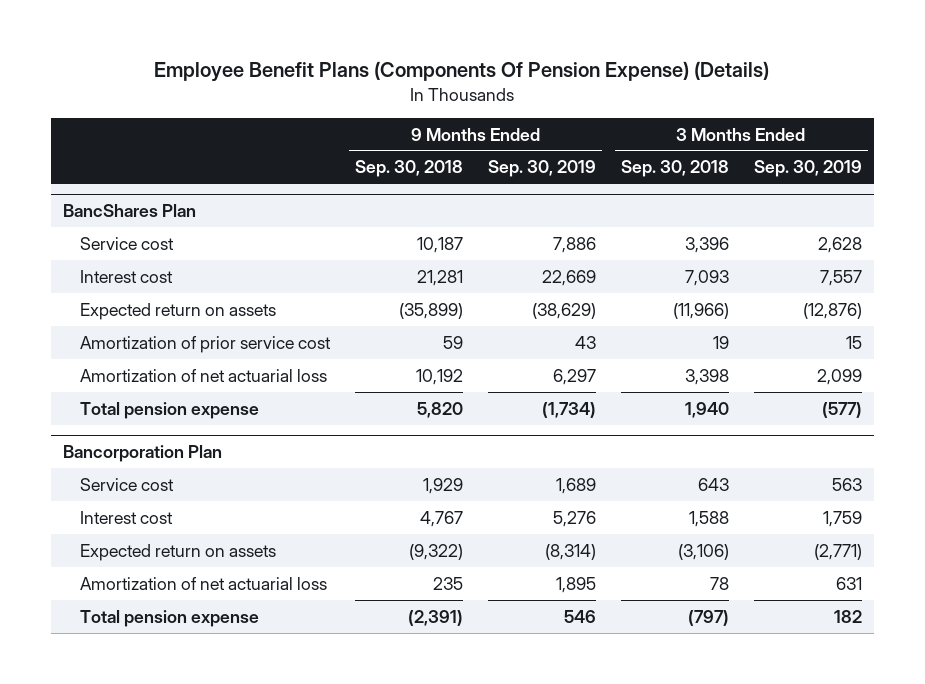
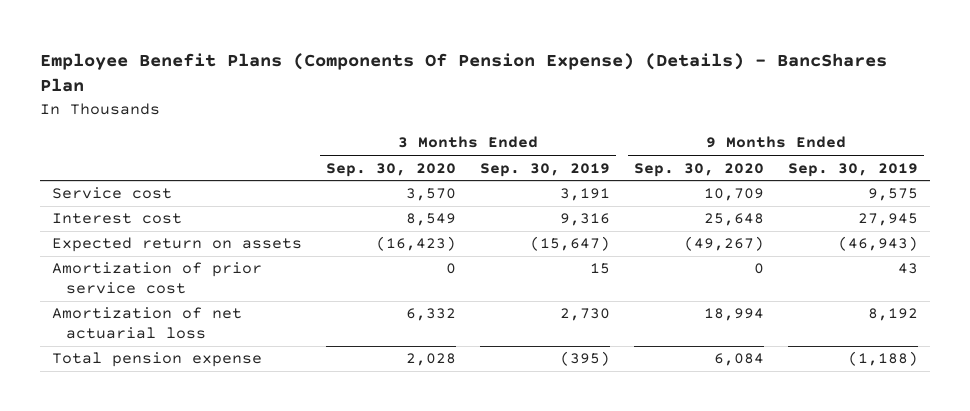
[154,61,770,83] Employee Benefit Plans (Components Of Pension Expense) (Details) -> [39,52,887,93] Employee Benefit Plans (Components Of Pension Expense) (Details) - BancShares Plan
[355,160,464,178] Sep. 30, 2018 -> none
[620,160,729,178] Sep. 30, 2018 -> none
none -> [326,162,457,177] Sep. 30, 2020
none -> [634,162,765,177] Sep. 30, 2020
[63,203,197,217] BancShares Plan -> none
[552,236,596,253] 7,886 -> [868,188,919,202] 9,575
[817,236,862,253] 2,628 -> [560,188,611,202] 3,191
[541,269,596,286] 22,669 -> [858,213,919,227] 27,945
[819,269,862,286] 7,557 -> [560,213,611,227] 9,316
[531,302,596,319] (38,629) -> [838,236,919,252] (46,943)
[802,302,862,319] (12,876) -> [530,236,611,252] (15,647)
[63,444,223,462] Bancorporation Plan -> none
[80,477,175,491] Service cost -> none
[80,510,174,524] Interest cost -> none
[80,543,277,561] Expected return on assets -> none
[80,576,328,590] Amortization of net actuarial loss -> none
[80,609,260,627] Total pension expense -> none
[552,368,596,385] 6,297 -> [868,308,919,322] 8,192
[816,368,862,385] 2,099 -> [560,308,611,322] 2,730
[541,401,596,418] (1,734) -> [848,351,919,367] (1,188)
[821,401,862,418] (577) -> [560,351,611,367] (395)

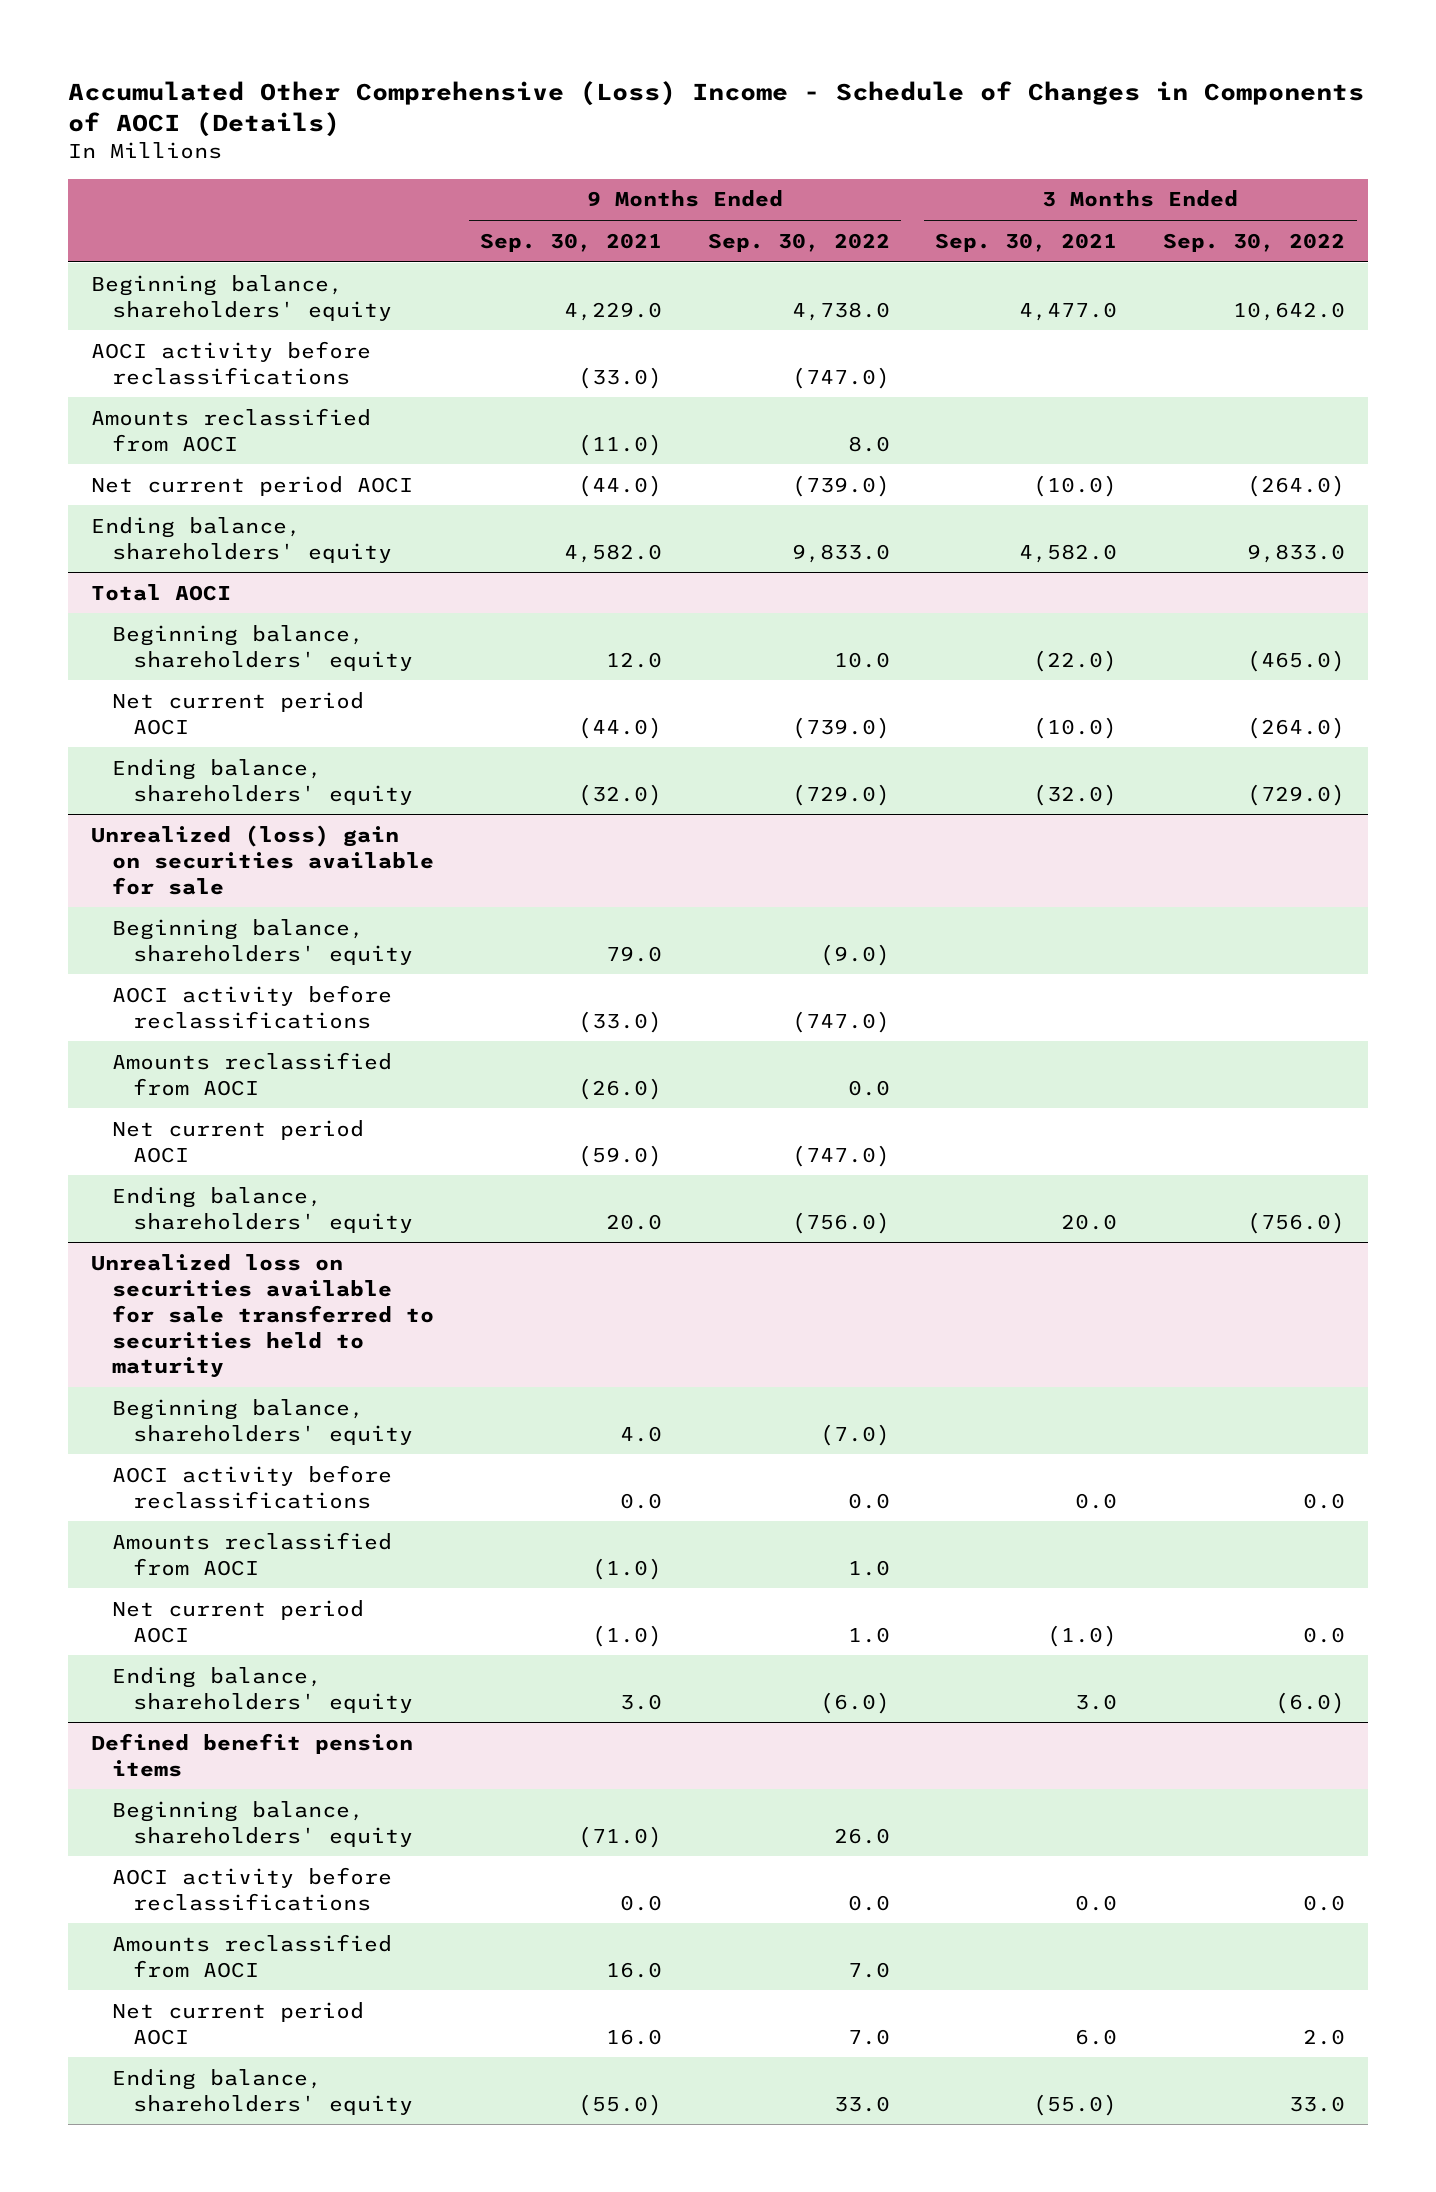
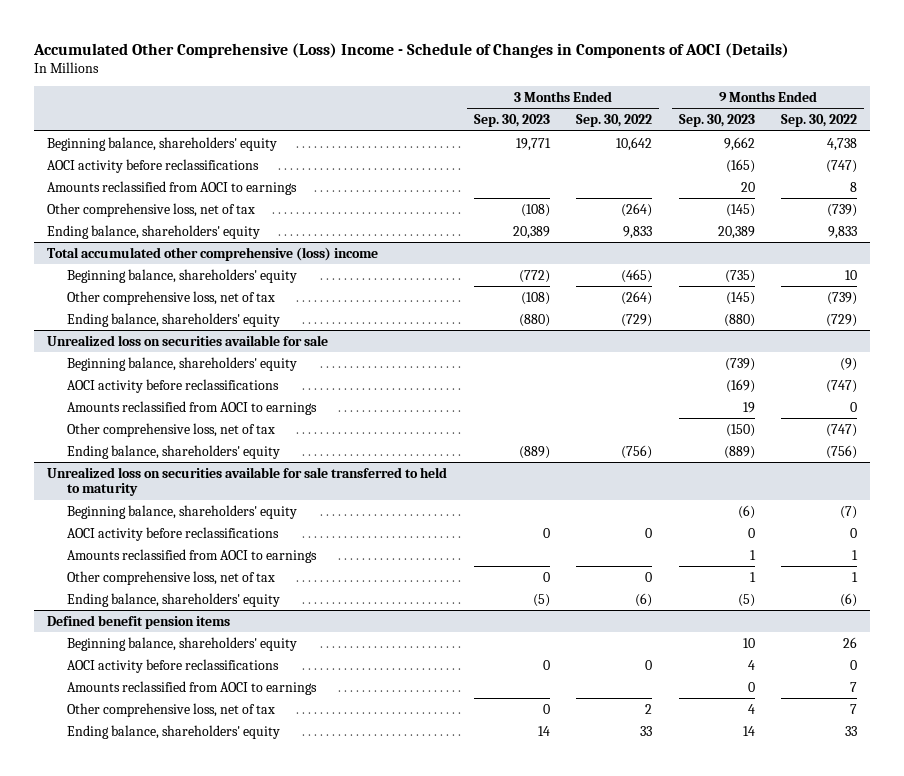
[480,232,663,252] Sep. 30, 2021 -> none
[935,232,1118,252] Sep. 30, 2021 -> none
none -> [473,114,550,128] Sep. 30, 2023
none -> [678,114,755,128] Sep. 30, 2023
[91,475,414,496] Net current period AOCI -> none
[112,691,365,735] Net current period AOCI -> none
[112,1119,365,1163] Net current period AOCI -> none
[112,1599,365,1643] Net current period AOCI -> none
[791,301,890,321] 4,738.0 -> [827,137,858,151] 4,738
[1233,301,1346,321] 10,642.0 -> [616,136,653,151] 10,642
[791,366,890,389] (747.0) -> [826,159,858,173] (747)
[91,407,372,452] Amounts reclassified from AOCI -> [47,180,298,195] Amounts reclassified from AOCI to earnings
[847,435,890,452] 8.0 -> [850,181,858,192] 8
none -> [47,202,256,217] Other comprehensive loss, net of tax
[791,543,890,563] 9,833.0 -> [828,225,858,239] 9,833
[1247,543,1346,563] 9,833.0 -> [623,225,653,239] 9,833
[91,583,232,601] Total AOCI -> [47,246,379,261] Total accumulated other comprehensive (loss) income
[833,651,890,668] 10.0 -> [845,269,858,280] 10
[1247,649,1346,672] (465.0) -> [621,268,653,283] (465)
none -> [67,290,276,305] Other comprehensive loss, net of tax
[791,783,890,806] (729.0) -> [826,313,858,327] (729)
[1247,783,1346,806] (729.0) -> [621,313,653,327] (729)
[91,824,435,895] Unrealized (loss) gain on securities available for sale -> [47,334,329,346] Unrealized loss on securities available for sale
[819,943,890,966] (9.0) -> [840,357,858,371] (9)
[791,1010,890,1033] (747.0) -> [826,379,858,393] (747)
[112,1051,393,1096] Amounts reclassified from AOCI -> [67,400,318,415] Amounts reclassified from AOCI to earnings
[847,1079,890,1096] 0.0 -> [850,401,858,412] 0
none -> [67,422,276,437] Other comprehensive loss, net of tax
[791,1211,890,1234] (756.0) -> [826,444,858,459] (756)
[1247,1211,1346,1234] (756.0) -> [621,444,653,459] (756)
[91,1253,435,1379] Unrealized loss on securities available for sale transferred to securities held to maturity -> [47,466,448,497] Unrealized loss on securities available for sale transferred to held to maturity
[819,1423,890,1446] (7.0) -> [840,505,858,519] (7)
[847,1492,890,1509] 0.0 -> [850,527,858,538] 0
[1303,1492,1346,1509] 0.0 -> [645,527,653,538] 0
[112,1531,393,1576] Amounts reclassified from AOCI -> [67,548,318,563] Amounts reclassified from AOCI to earnings
[847,1559,890,1576] 1.0 -> [852,549,859,560] 1
none -> [67,570,276,585] Other comprehensive loss, net of tax
[819,1691,890,1714] (6.0) -> [840,592,858,607] (6)
[1275,1691,1346,1714] (6.0) -> [635,592,653,607] (6)
[112,2001,365,2045] Net current period AOCI -> none
[833,1827,890,1844] 26.0 -> [843,636,858,648] 26
[847,1894,890,1911] 0.0 -> [850,659,858,670] 0
[1303,1894,1346,1911] 0.0 -> [645,659,653,670] 0
[112,1933,393,1978] Amounts reclassified from AOCI -> [67,680,318,695] Amounts reclassified from AOCI to earnings
[847,1961,890,1978] 7.0 -> [850,681,858,692] 7
none -> [67,702,276,717] Other comprehensive loss, net of tax
[833,2095,890,2112] 33.0 -> [845,725,858,736] 33
[1289,2095,1346,2112] 33.0 -> [640,725,653,736] 33

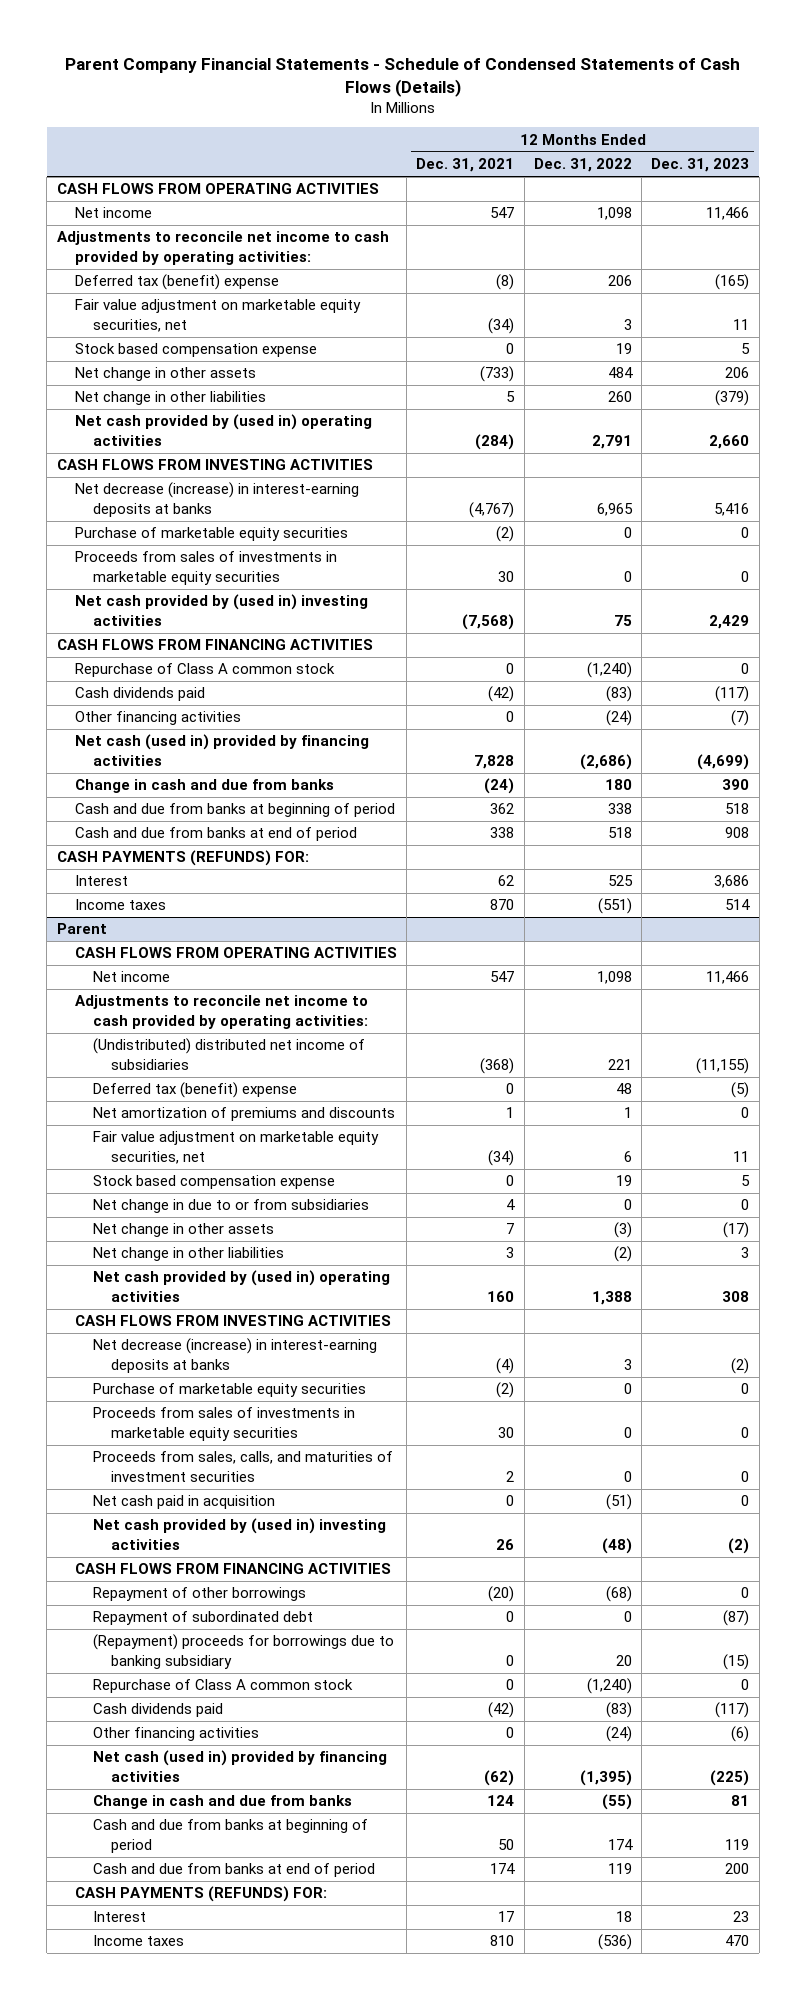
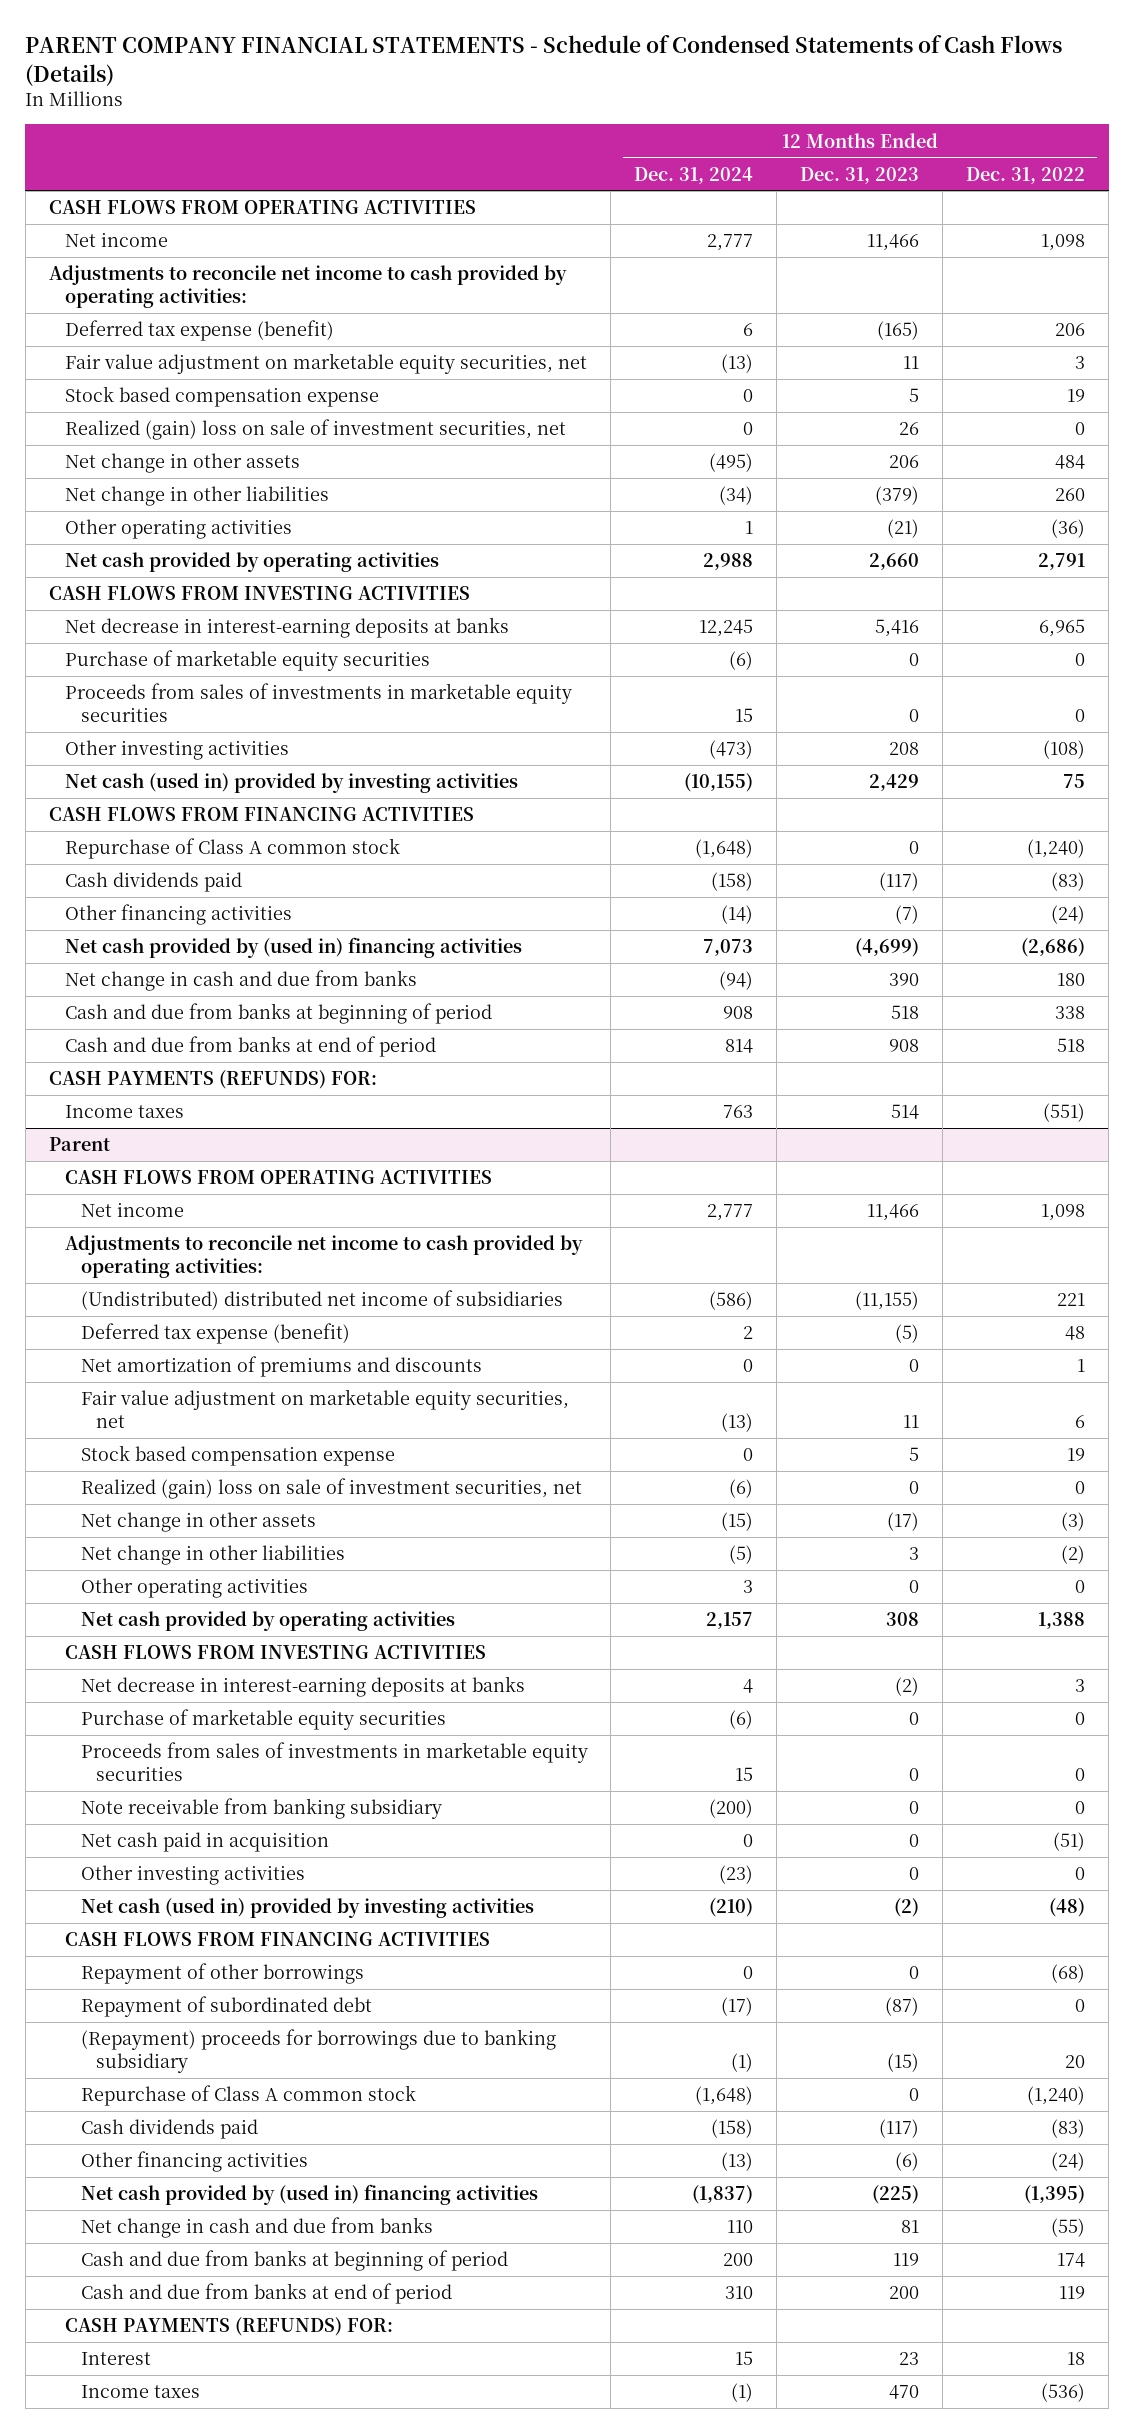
[65,57,741,97] Parent Company Financial Statements - Schedule of Condensed Statements of Cash Flows (Details) -> [25,35,1063,86] PARENT COMPANY FINANCIAL STATEMENTS - Schedule of Condensed Statements of Cash Flows (Details)
[416,158,515,173] Dec. 31, 2021 -> none
none -> [634,166,754,184] Dec. 31, 2024
[74,274,279,291] Deferred tax (benefit) expense -> [64,320,334,342] Deferred tax expense (benefit)
none -> [64,419,566,441] Realized (gain) loss on sale of investment securities, net
none -> [64,519,292,540] Other operating activities
[74,414,372,446] Net cash provided by (used in) operating activities -> [64,552,439,573] Net cash provided by operating activities
[74,482,359,517] Net decrease (increase) in interest-earning deposits at banks -> [64,617,509,639] Net decrease in interest-earning deposits at banks
none -> [64,740,289,761] Other investing activities
[74,594,368,626] Net cash provided by (used in) investing activities -> [64,773,518,794] Net cash (used in) provided by investing activities
[74,734,369,766] Net cash (used in) provided by financing activities -> [64,937,522,959] Net cash provided by (used in) financing activities
[74,779,334,794] Change in cash and due from banks -> [64,970,417,992] Net change in cash and due from banks
[74,875,128,887] Interest -> none
[92,1082,297,1099] Deferred tax (benefit) expense -> [80,1323,350,1345] Deferred tax expense (benefit)
[92,1199,369,1214] Net change in due to or from subsidiaries -> none
none -> [80,1478,582,1500] Realized (gain) loss on sale of investment securities, net
none -> [80,1578,308,1599] Other operating activities
[92,1270,390,1302] Net cash provided by (used in) operating activities -> [80,1611,455,1632] Net cash provided by operating activities
[92,1338,377,1373] Net decrease (increase) in interest-earning deposits at banks -> [80,1676,525,1698] Net decrease in interest-earning deposits at banks
[92,1451,393,1482] Proceeds from sales, calls, and maturities of investment securities -> none
none -> [80,1798,442,1820] Note receivable from banking subsidiary
none -> [80,1865,305,1886] Other investing activities
[92,1518,386,1550] Net cash provided by (used in) investing activities -> [80,1898,534,1919] Net cash (used in) provided by investing activities
[92,1750,387,1782] Net cash (used in) provided by financing activities -> [80,2184,538,2206] Net cash provided by (used in) financing activities
[92,1795,352,1810] Change in cash and due from banks -> [80,2217,433,2239] Net change in cash and due from banks

